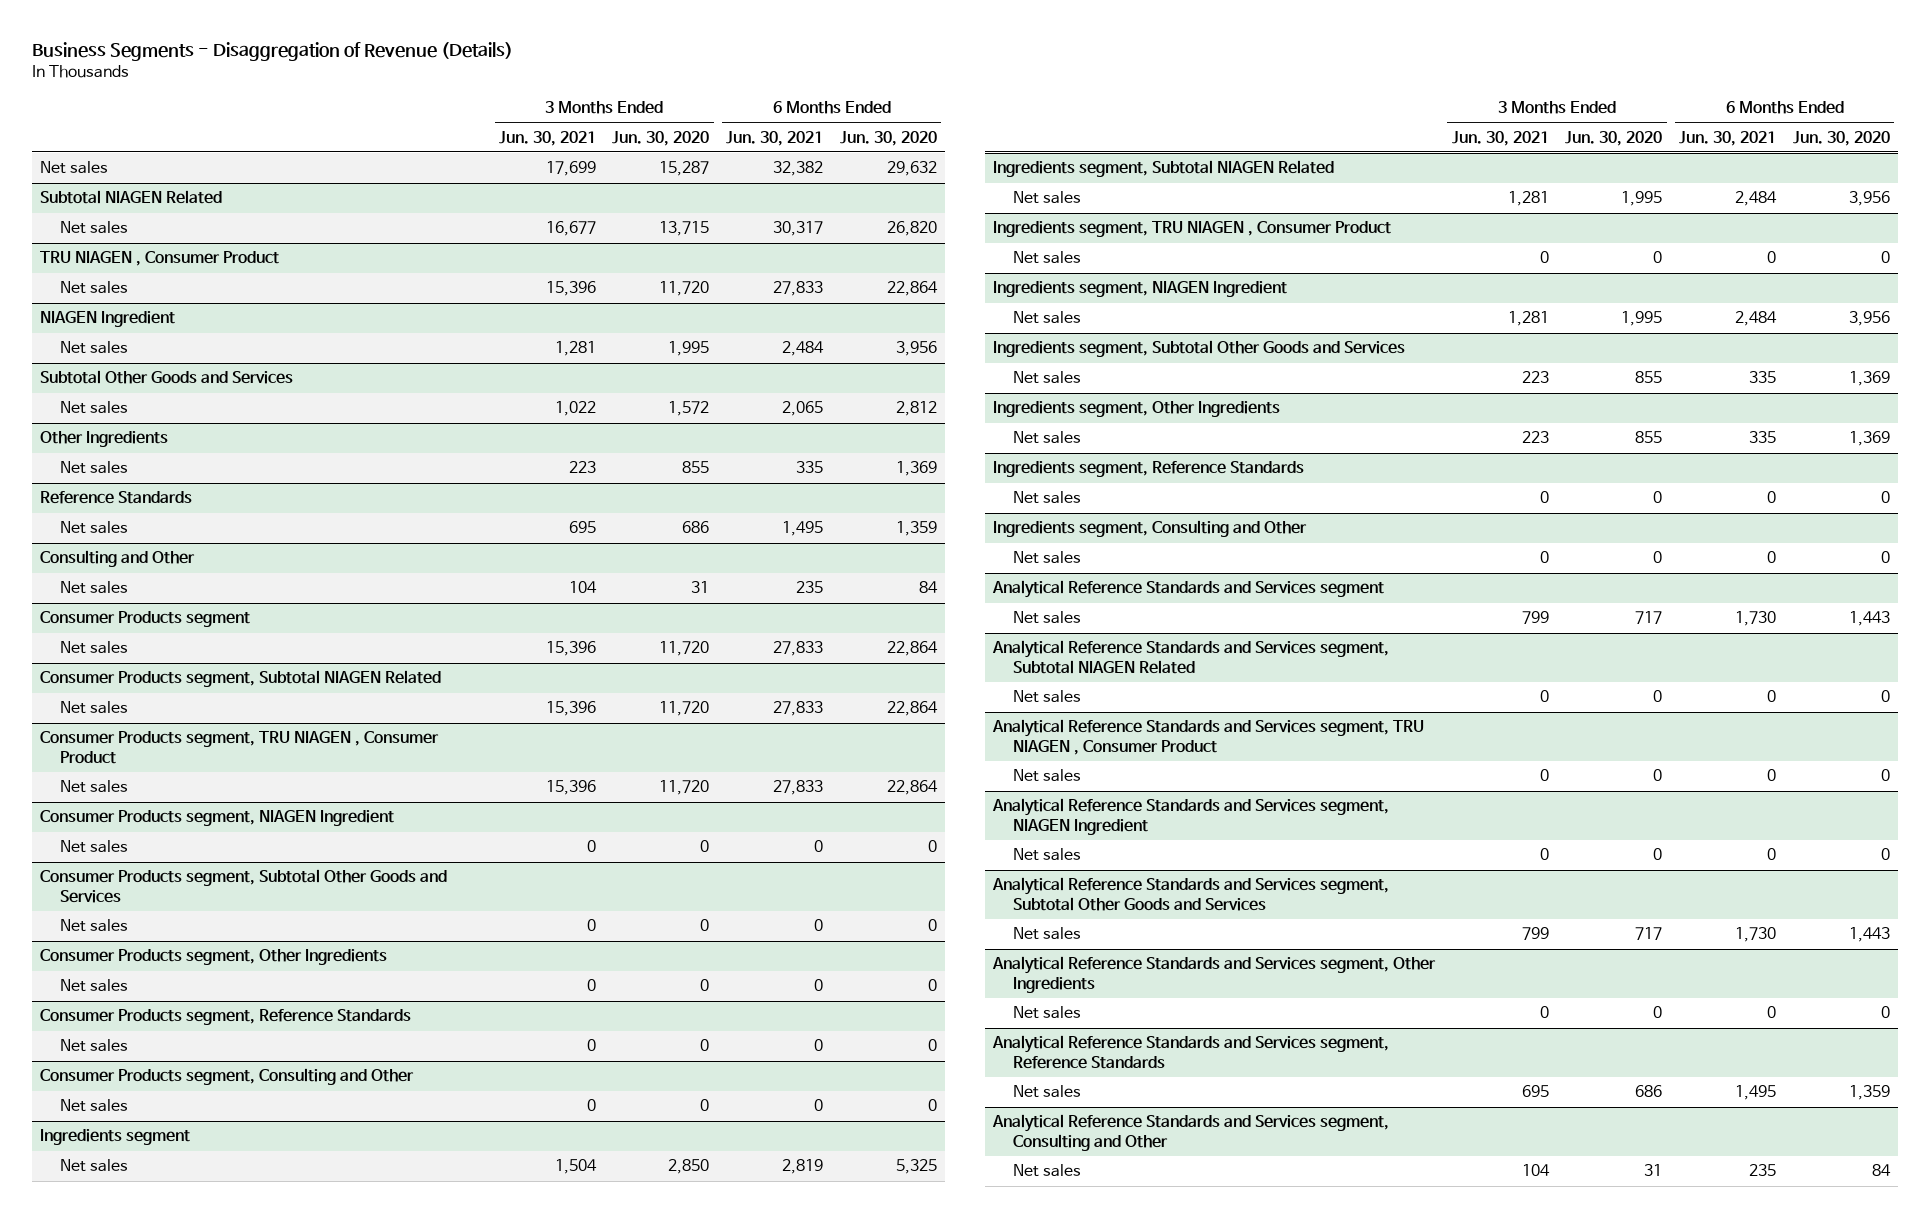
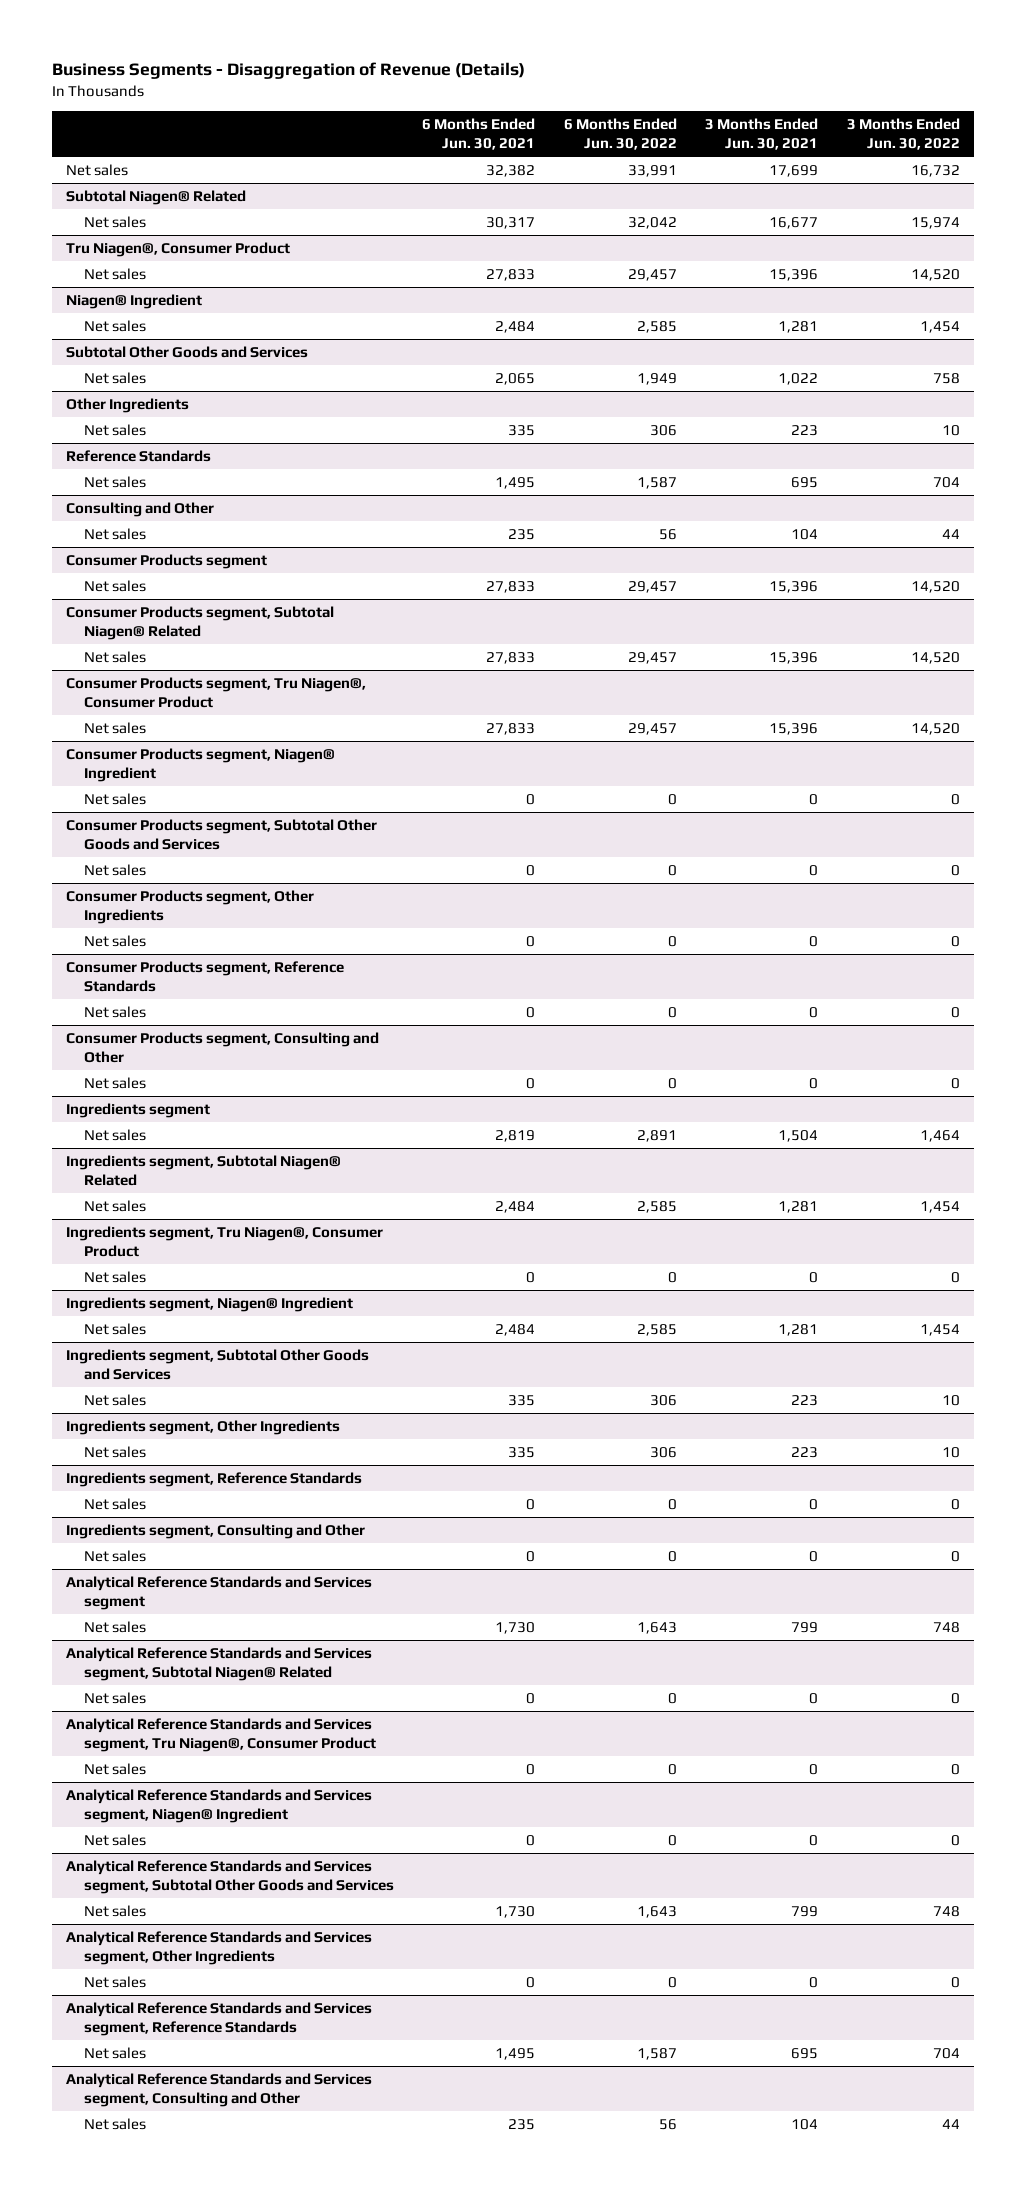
[612,130,710,146] Jun. 30, 2020 -> none
[840,130,938,146] Jun. 30, 2020 -> none
none -> [563,118,677,151] 6 Months Ended Jun. 30, 2022
none -> [846,118,960,151] 3 Months Ended Jun. 30, 2022
[39,190,222,205] Subtotal NIAGEN Related -> [65,190,246,206] Subtotal Niagen® Related
[39,251,279,267] TRU NIAGEN , Consumer Product -> [65,242,290,258] Tru Niagen®, Consumer Product
[39,311,175,328] NIAGEN Ingredient -> [65,294,202,310] Niagen® Ingredient
[39,670,441,688] Consumer Products segment, Subtotal NIAGEN Related -> [65,606,334,641] Consumer Products segment, Subtotal Niagen® Related
[39,731,439,764] Consumer Products segment, TRU NIAGEN , Consumer Product -> [65,677,366,709] Consumer Products segment, Tru Niagen®, Consumer Product
[39,810,394,827] Consumer Products segment, NIAGEN Ingredient -> [65,748,335,783] Consumer Products segment, Niagen® Ingredient
[992,160,1334,178] Ingredients segment, Subtotal NIAGEN Related -> [65,1155,341,1187] Ingredients segment, Subtotal Niagen® Related
[992,221,1391,238] Ingredients segment, TRU NIAGEN , Consumer Product -> [65,1226,383,1258] Ingredients segment, Tru Niagen®, Consumer Product
[992,281,1287,298] Ingredients segment, NIAGEN Ingredient -> [65,1297,353,1313] Ingredients segment, Niagen® Ingredient
[991,640,1389,674] Analytical Reference Standards and Services segment, Subtotal NIAGEN Related -> [65,1647,372,1682] Analytical Reference Standards and Services segment, Subtotal Niagen® Related
[991,719,1424,755] Analytical Reference Standards and Services segment, TRU NIAGEN , Consumer Product -> [65,1718,376,1753] Analytical Reference Standards and Services segment, Tru Niagen®, Consumer Product
[991,798,1389,835] Analytical Reference Standards and Services segment, NIAGEN Ingredient -> [65,1789,372,1824] Analytical Reference Standards and Services segment, Niagen® Ingredient

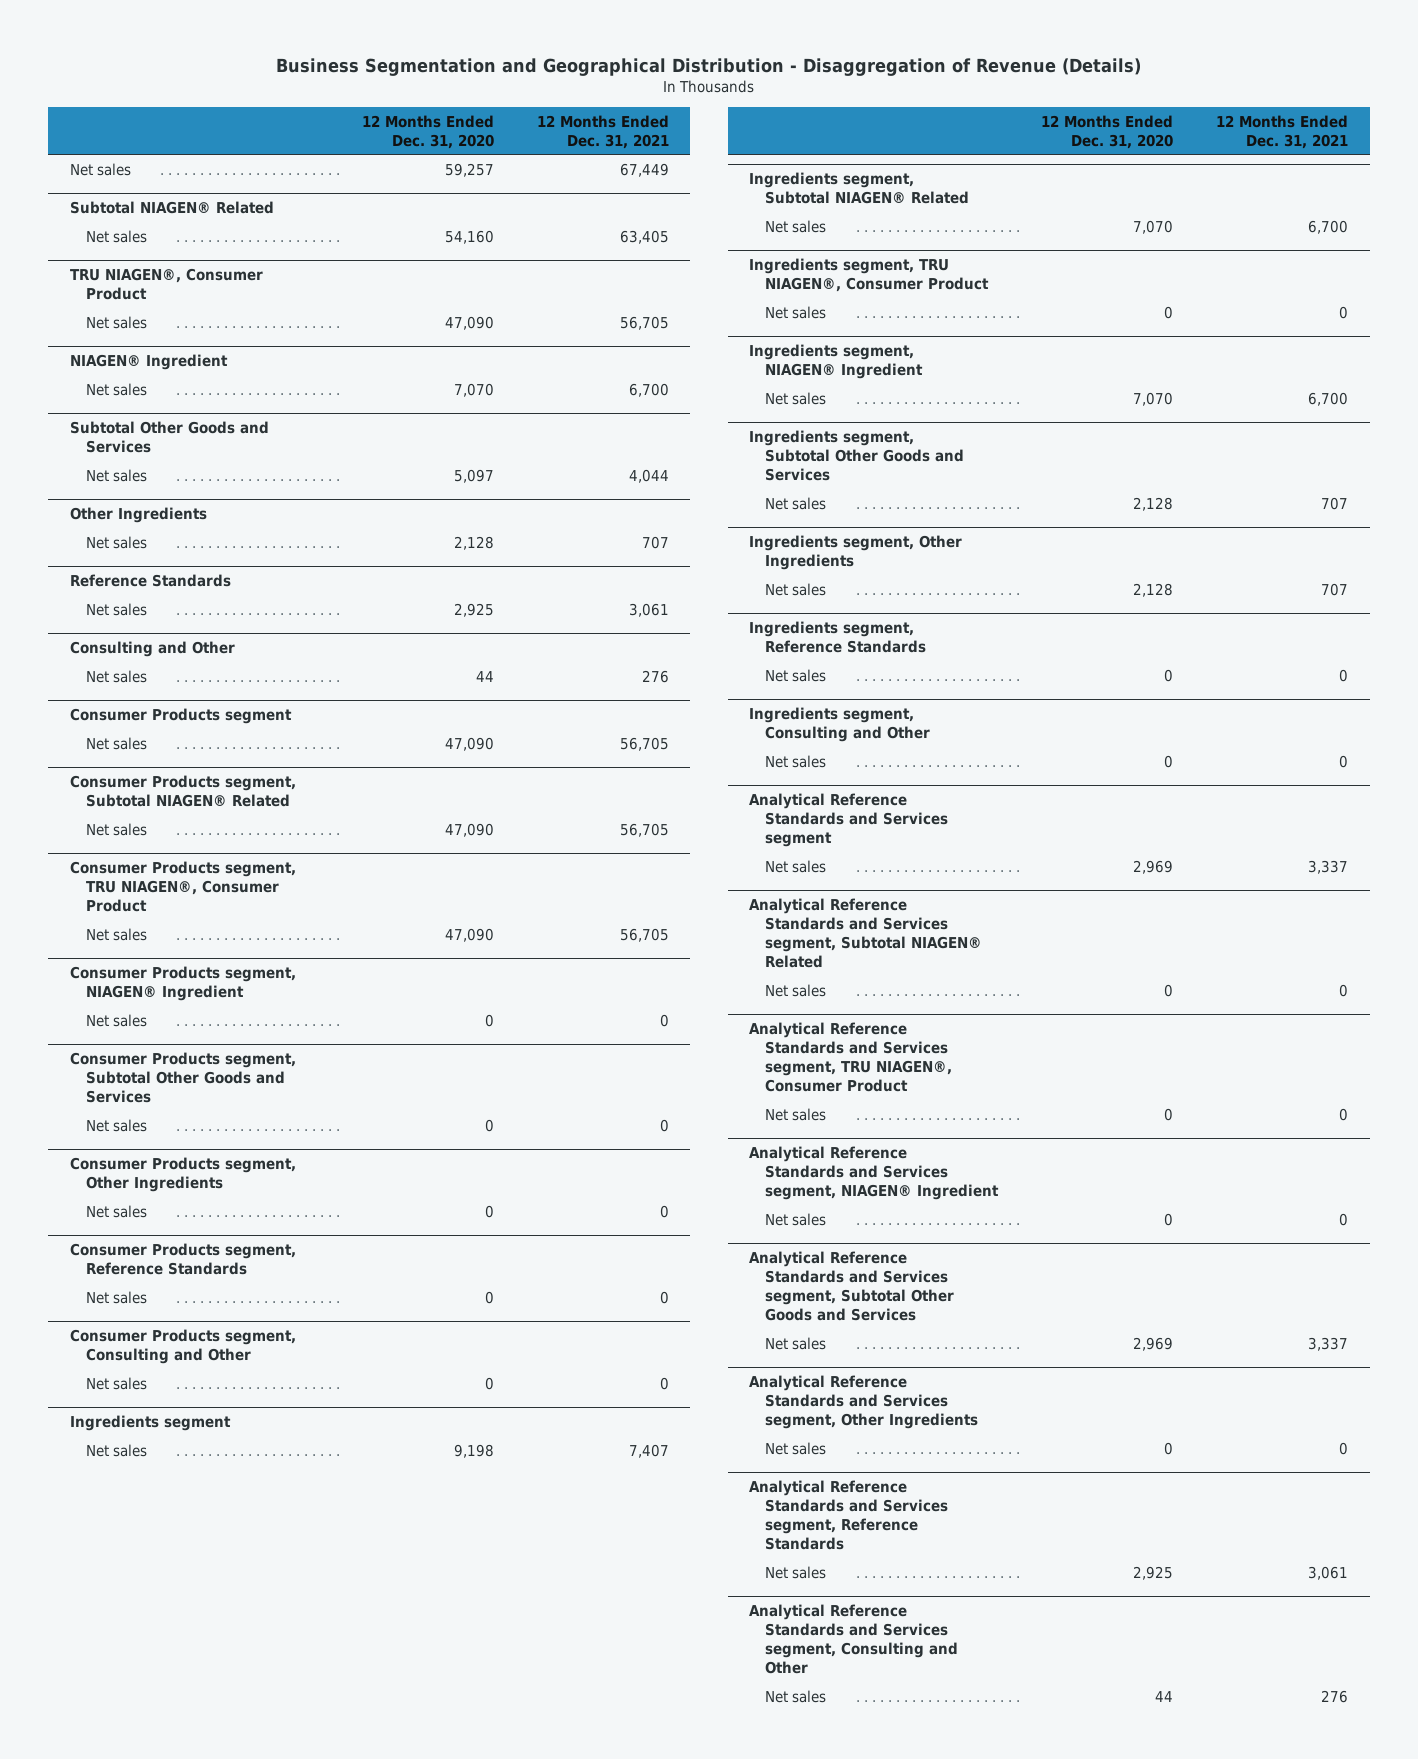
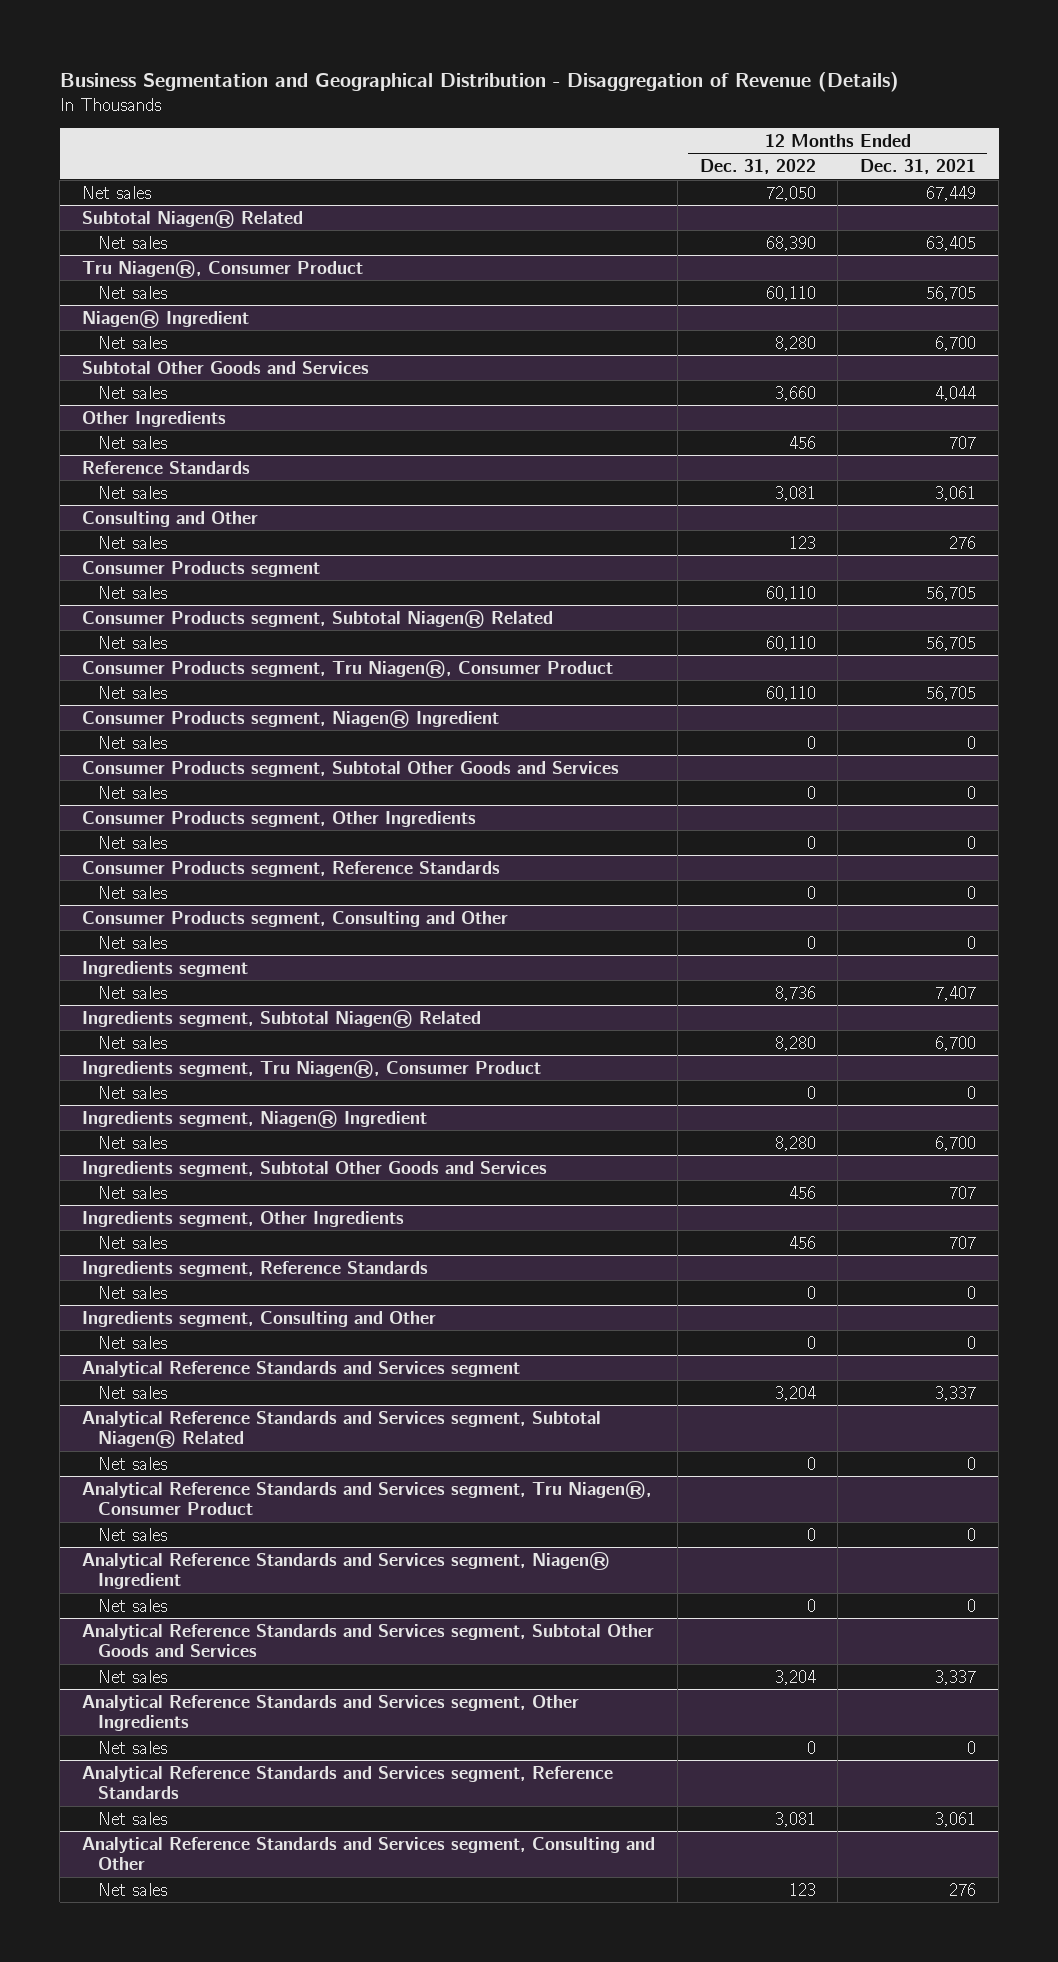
[361,114,494,149] 12 Months Ended Dec. 31, 2020 -> none
none -> [699,159,816,175] Dec. 31, 2022
[69,201,274,215] Subtotal NIAGEN® Related -> [81,209,303,228] Subtotal Niagen® Related
[69,268,263,301] TRU NIAGEN®, Consumer Product -> [81,259,363,278] Tru Niagen®, Consumer Product
[69,354,228,371] NIAGEN® Ingredient -> [81,309,249,328] Niagen® Ingredient
[69,775,296,808] Consumer Products segment, Subtotal NIAGEN® Related -> [81,609,553,628] Consumer Products segment, Subtotal Niagen® Related
[69,861,296,913] Consumer Products segment, TRU NIAGEN®, Consumer Product -> [81,659,613,678] Consumer Products segment, Tru Niagen®, Consumer Product
[69,966,296,1002] Consumer Products segment, NIAGEN® Ingredient -> [81,709,499,728] Consumer Products segment, Niagen® Ingredient
[749,172,970,205] Ingredients segment, Subtotal NIAGEN® Related -> [81,1009,481,1028] Ingredients segment, Subtotal Niagen® Related
[749,258,990,293] Ingredients segment, TRU NIAGEN®, Consumer Product -> [81,1059,541,1078] Ingredients segment, Tru Niagen®, Consumer Product
[749,344,924,380] Ingredients segment, NIAGEN® Ingredient -> [81,1109,427,1128] Ingredients segment, Niagen® Ingredient
[749,898,983,969] Analytical Reference Standards and Services segment, Subtotal NIAGEN® Related -> [81,1410,601,1449] Analytical Reference Standards and Services segment, Subtotal Niagen® Related
[749,1022,953,1093] Analytical Reference Standards and Services segment, TRU NIAGEN®, Consumer Product -> [81,1480,652,1516] Analytical Reference Standards and Services segment, Tru Niagen®, Consumer Product
[749,1146,1000,1201] Analytical Reference Standards and Services segment, NIAGEN® Ingredient -> [81,1551,610,1590] Analytical Reference Standards and Services segment, Niagen® Ingredient

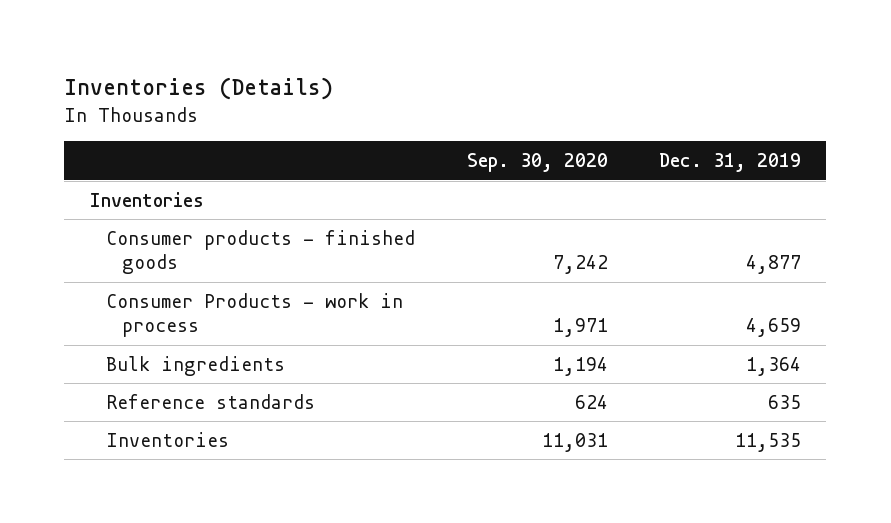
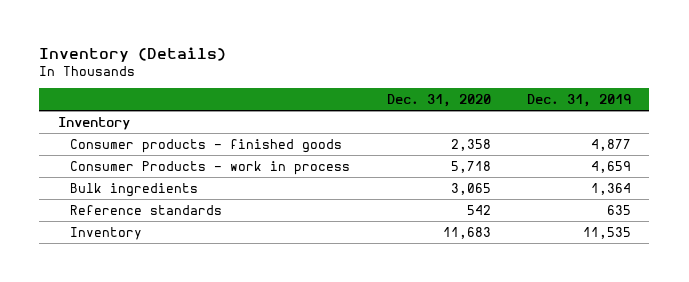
[64,77,334,101] Inventories (Details) -> [39,46,227,62] Inventory (Details)
[466,153,608,173] Sep. 30, 2020 -> none
none -> [386,93,491,107] Dec. 31, 2020
[90,192,205,208] Inventories -> [57,116,130,130] Inventory
[106,432,230,448] Inventories -> [70,226,143,240] Inventory

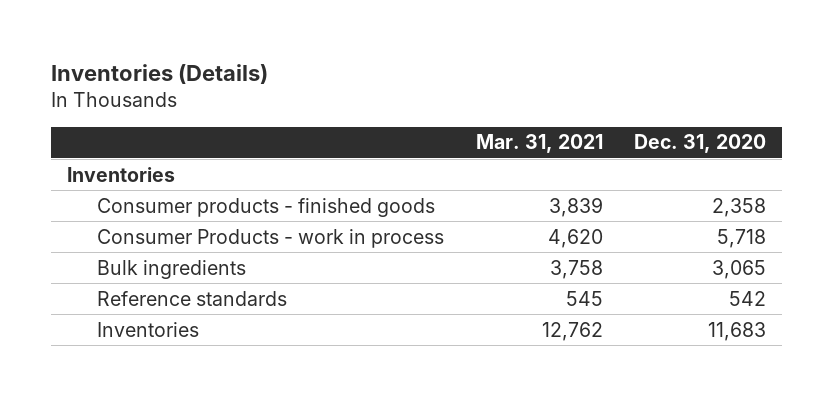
[39,46,227,62] Inventory (Details) -> [51,64,269,85] Inventories (Details)
[527,93,632,107] Dec. 31, 2019 -> none
none -> [475,134,603,154] Mar. 31, 2021
[57,116,130,130] Inventory -> [66,166,175,182] Inventories
[70,226,143,240] Inventory -> [97,321,200,337] Inventories

